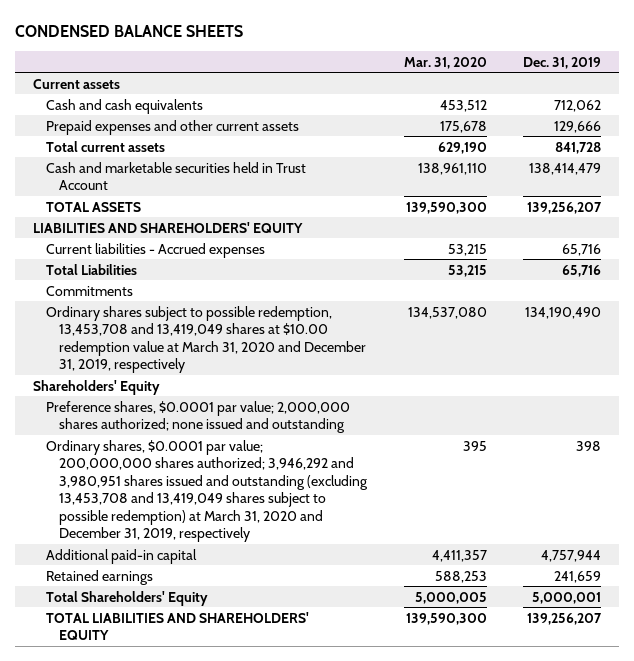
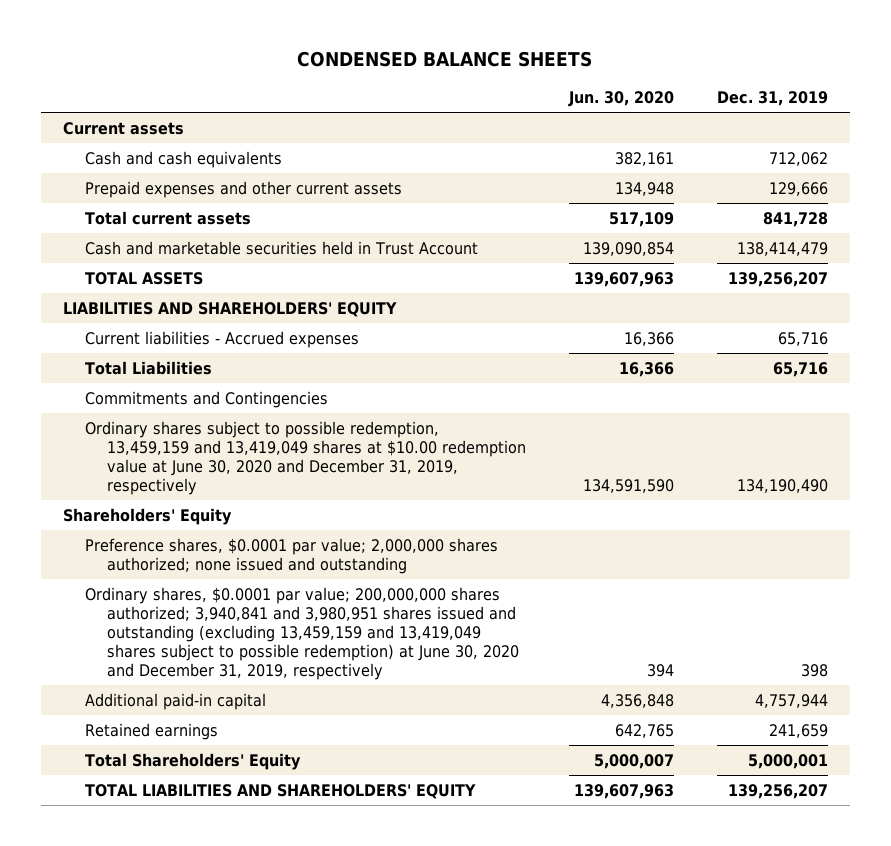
[403,56,487,69] Mar. 31, 2020 -> none
none -> [568,91,675,108] Jun. 30, 2020
[46,285,134,296] Commitments -> [84,390,328,408] Commitments and Contingencies
[46,305,367,374] Ordinary shares subject to possible redemption, 13,453,708 and 13,419,049 shares at $10.00 redemption value at March 31, 2020 and December 31, 2019, respectively -> [84,420,526,496] Ordinary shares subject to possible redemption, 13,459,159 and 13,419,049 shares at $10.00 redemption value at June 30, 2020 and December 31, 2019, respectively
[46,439,369,543] Ordinary shares, $0.0001 par value; 200,000,000 shares authorized; 3,946,292 and 3,980,951 shares issued and outstanding (excluding 13,453,708 and 13,419,049 shares subject to possible redemption) at March 31, 2020 and December 31, 2019, respectively -> [84,586,519,681] Ordinary shares, $0.0001 par value; 200,000,000 shares authorized; 3,940,841 and 3,980,951 shares issued and outstanding (excluding 13,459,159 and 13,419,049 shares subject to possible redemption) at June 30, 2020 and December 31, 2019, respectively

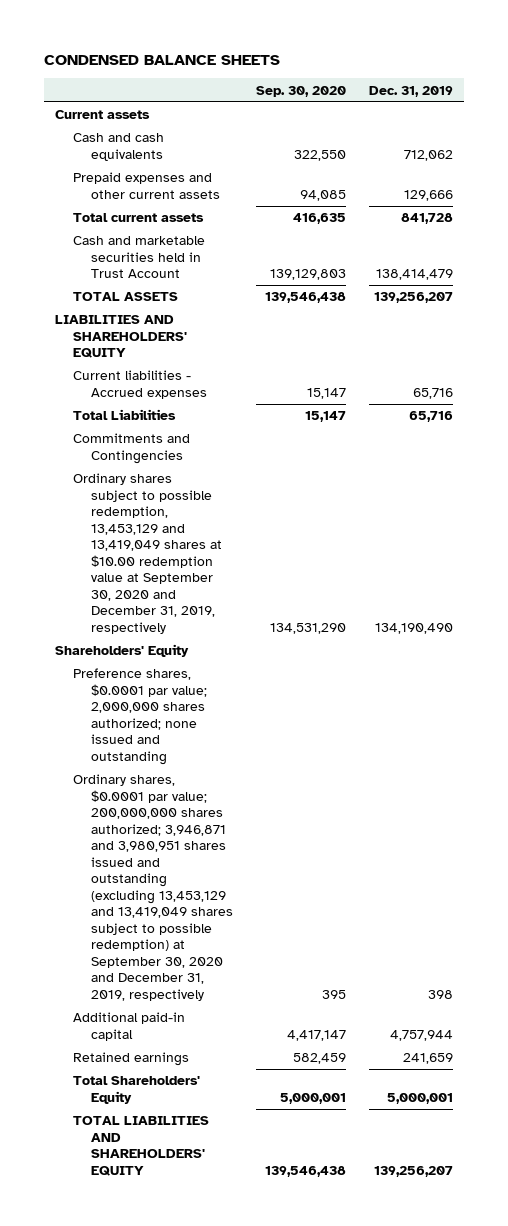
[568,91,675,108] Jun. 30, 2020 -> none
none -> [255,85,346,97] Sep. 30, 2020
[84,420,526,496] Ordinary shares subject to possible redemption, 13,459,159 and 13,419,049 shares at $10.00 redemption value at June 30, 2020 and December 31, 2019, respectively -> [73,473,222,634] Ordinary shares subject to possible redemption, 13,453,129 and 13,419,049 shares at $10.00 redemption value at September 30, 2020 and December 31, 2019, respectively
[84,586,519,681] Ordinary shares, $0.0001 par value; 200,000,000 shares authorized; 3,940,841 and 3,980,951 shares issued and outstanding (excluding 13,459,159 and 13,419,049 shares subject to possible redemption) at June 30, 2020 and December 31, 2019, respectively -> [73,774,233,1001] Ordinary shares, $0.0001 par value; 200,000,000 shares authorized; 3,946,871 and 3,980,951 shares issued and outstanding (excluding 13,453,129 and 13,419,049 shares subject to possible redemption) at September 30, 2020 and December 31, 2019, respectively

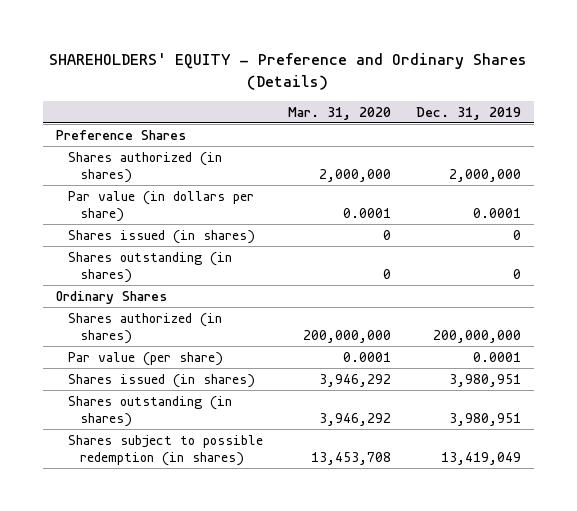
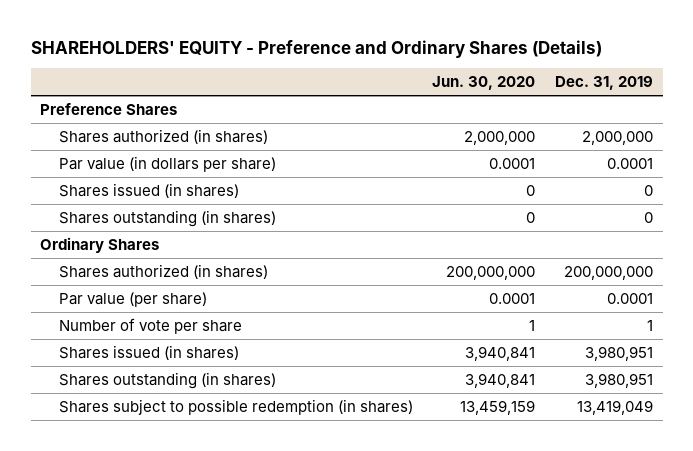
[287,106,391,120] Mar. 31, 2020 -> none
none -> [432,76,536,91] Jun. 30, 2020
none -> [58,317,242,334] Number of vote per share

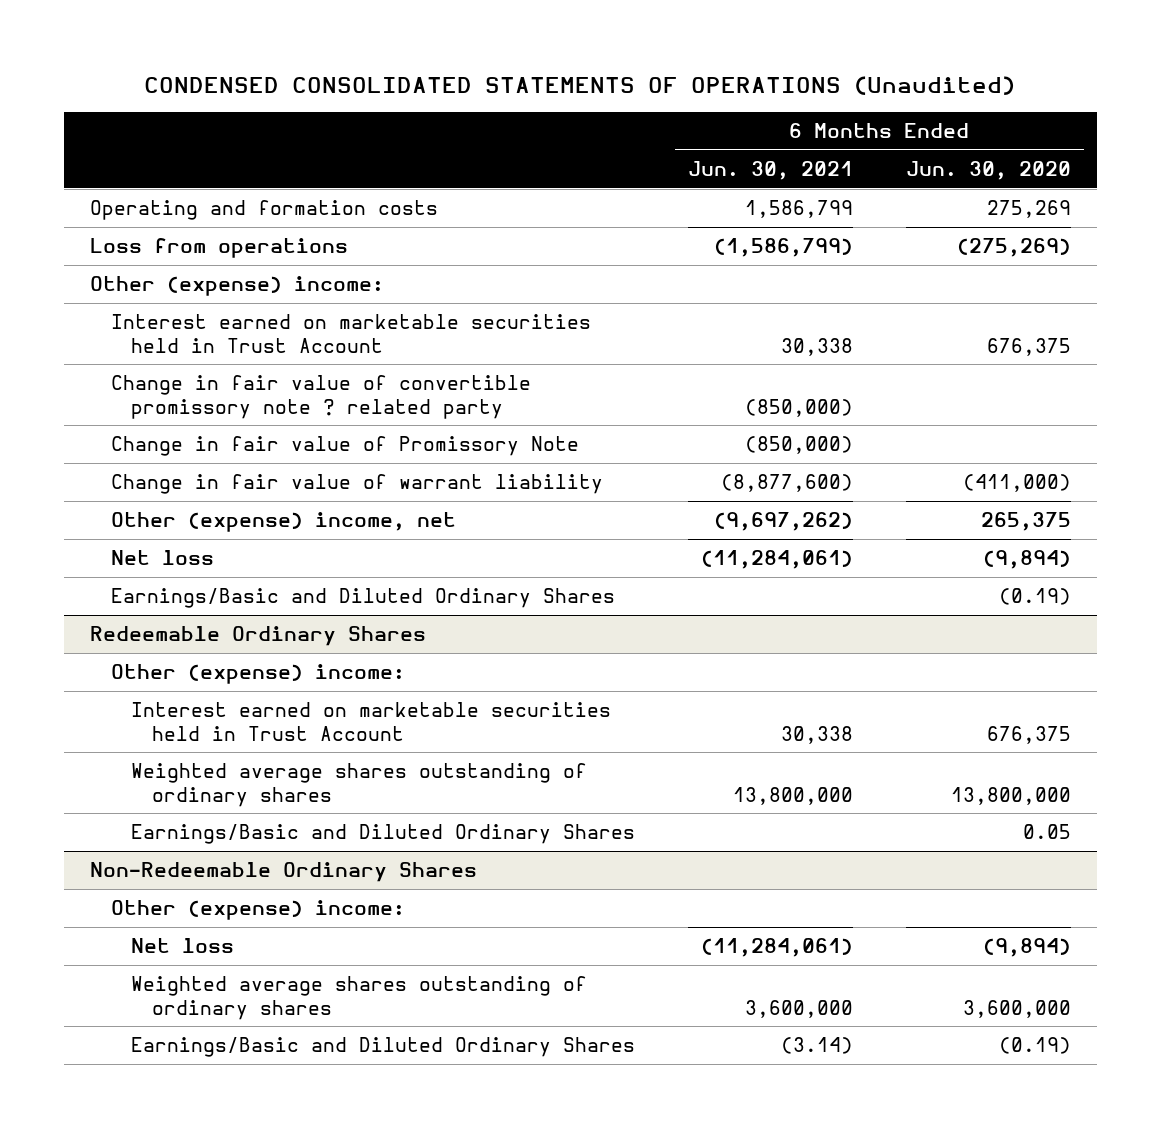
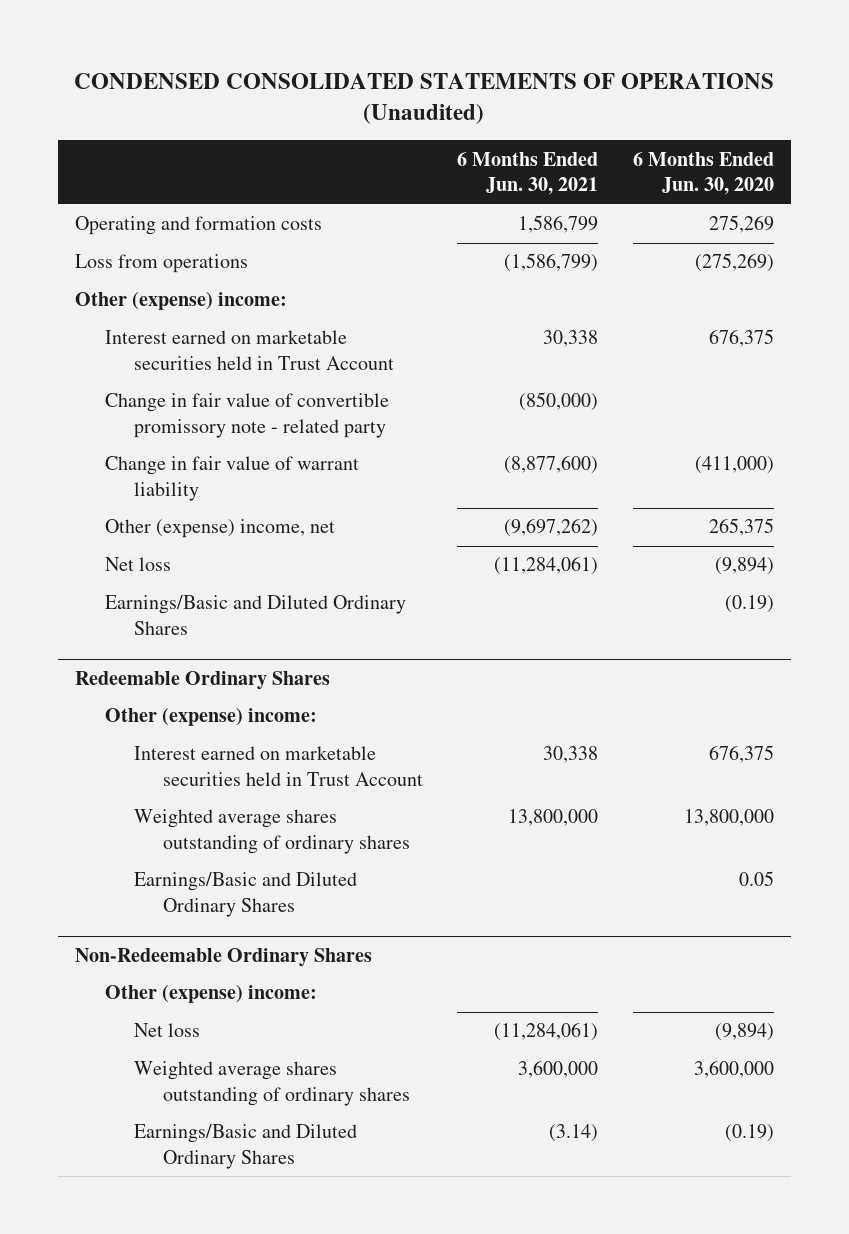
[110,436,579,457] Change in fair value of Promissory Note -> none
[110,375,531,419] Change in fair value of convertible promissory note ? related party -> [104,393,389,439] Change in fair value of convertible promissory note - related party

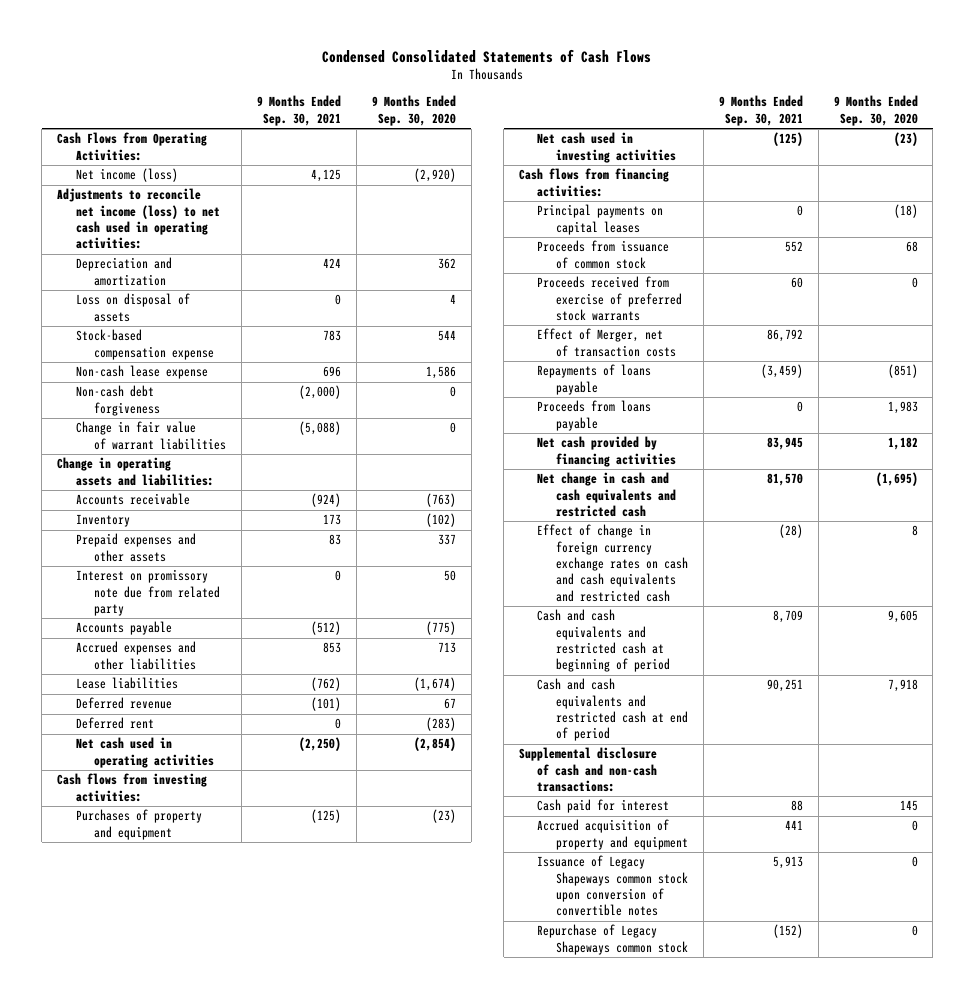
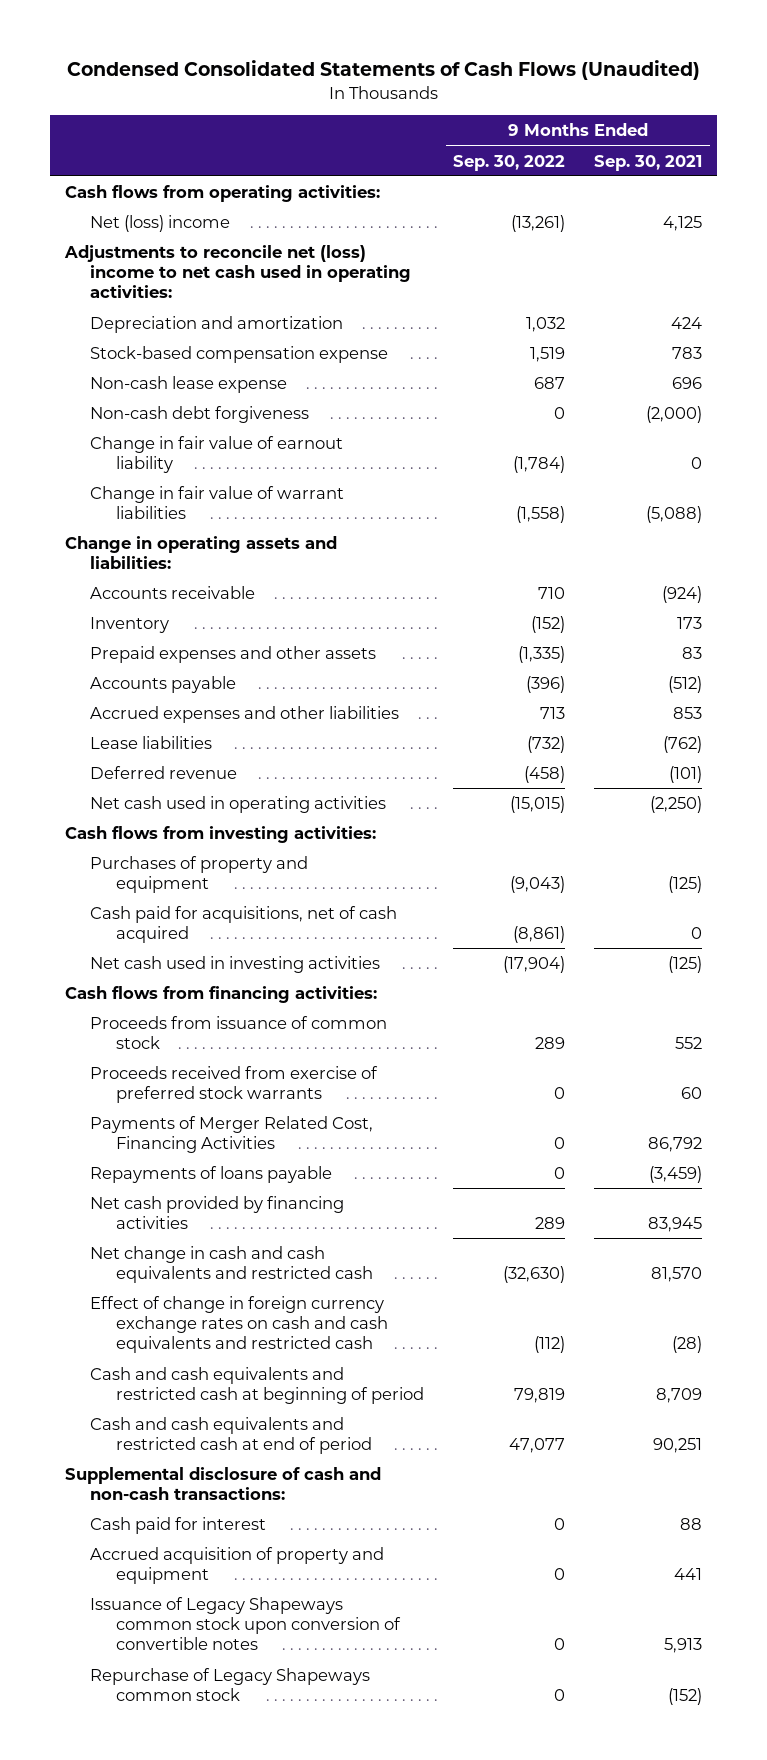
[322,48,652,63] Condensed Consolidated Statements of Cash Flows -> [66,60,700,81] Condensed Consolidated Statements of Cash Flows (Unaudited)
[371,95,456,126] 9 Months Ended Sep. 30, 2020 -> none
none -> [453,154,566,171] Sep. 30, 2022
[57,132,208,161] Cash Flows from Operating Activities: -> [64,184,380,202] Cash flows from operating activities:
[75,168,178,183] Net income (loss) -> [90,214,231,232] Net (loss) income
[57,188,220,250] Adjustments to reconcile net income (loss) to net cash used in operating activities: -> [63,244,412,299] Adjustments to reconcile net (loss) income to net cash used in operating activities:
[75,293,190,322] Loss on disposal of assets -> none
none -> [90,435,344,474] Change in fair value of earnout liability
[75,569,221,616] Interest on promissory note due from related party -> none
[75,717,154,730] Deferred rent -> none
none -> [90,905,398,944] Cash paid for acquisitions, net of cash acquired
[537,204,664,235] Principal payments on capital leases -> none
[537,328,676,357] Effect of Merger, net of transaction costs -> [90,1115,374,1154] Payments of Merger Related Cost, Financing Activities
[537,400,652,431] Proceeds from loans payable -> none

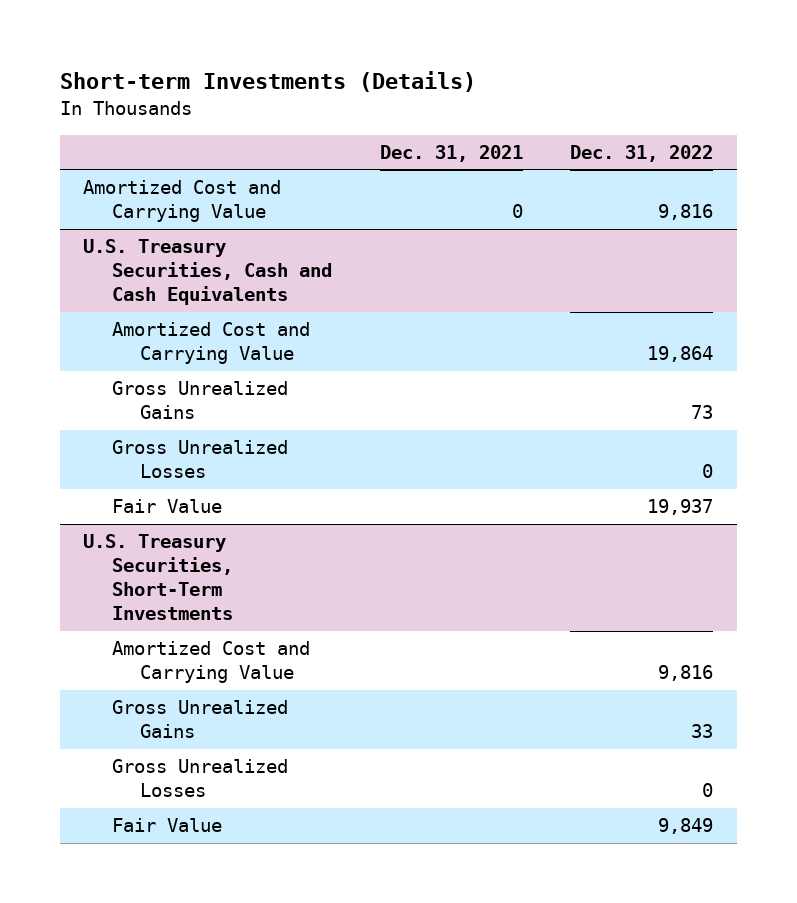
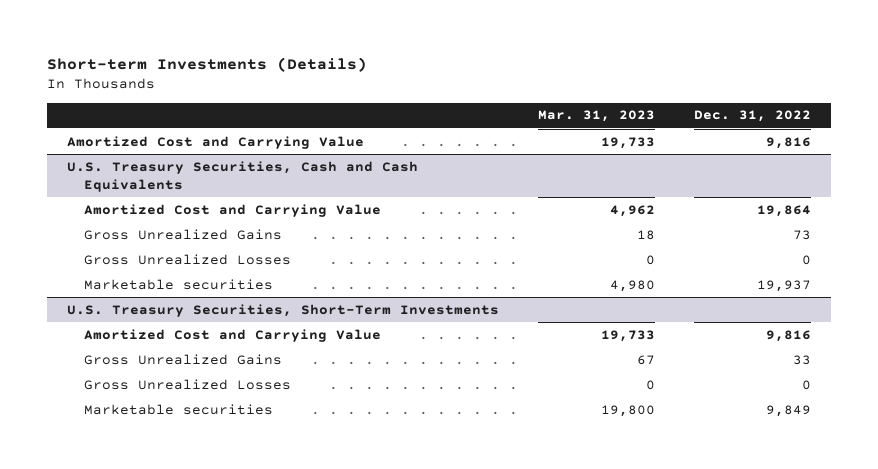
[379,144,523,162] Dec. 31, 2021 -> none
none -> [538,110,656,123] Mar. 31, 2023
[111,499,222,514] Fair Value -> [83,278,273,290] Marketable securities
[111,818,222,833] Fair Value -> [83,403,273,415] Marketable securities

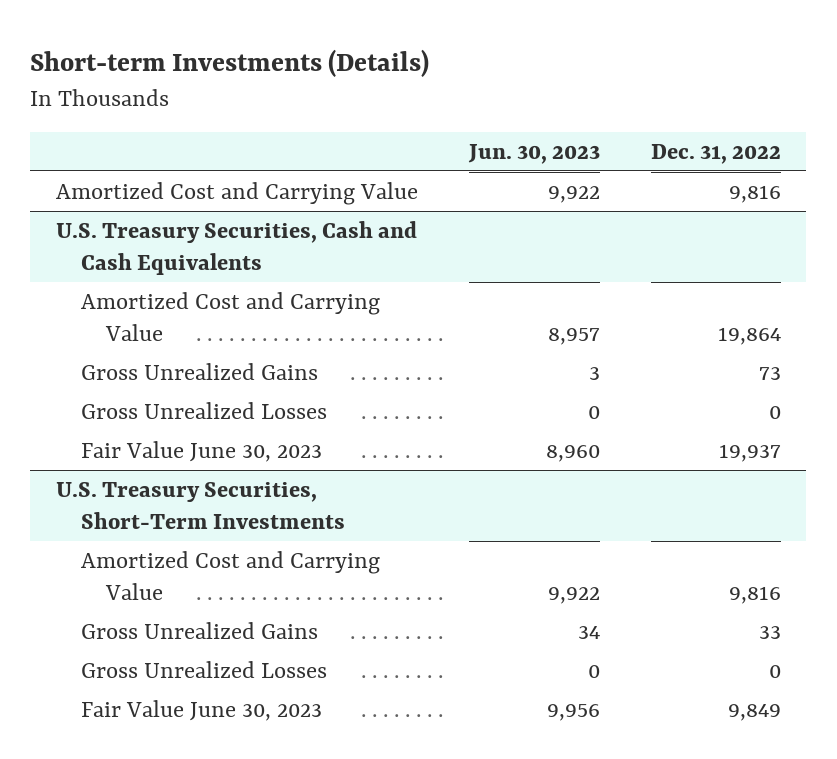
[538,110,656,123] Mar. 31, 2023 -> none
none -> [467,143,600,164] Jun. 30, 2023
[83,278,273,290] Marketable securities -> [80,441,322,463] Fair Value June 30, 2023
[83,403,273,415] Marketable securities -> [80,700,322,722] Fair Value June 30, 2023

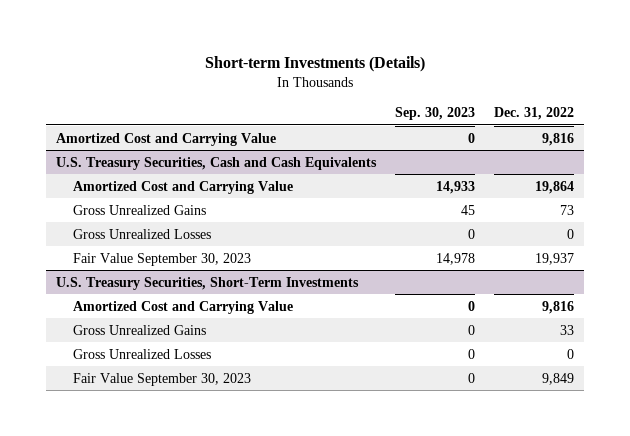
[467,143,600,164] Jun. 30, 2023 -> none
none -> [395,107,476,121] Sep. 30, 2023
[80,441,322,463] Fair Value June 30, 2023 -> [73,252,252,266] Fair Value September 30, 2023
[80,700,322,722] Fair Value June 30, 2023 -> [73,372,252,386] Fair Value September 30, 2023

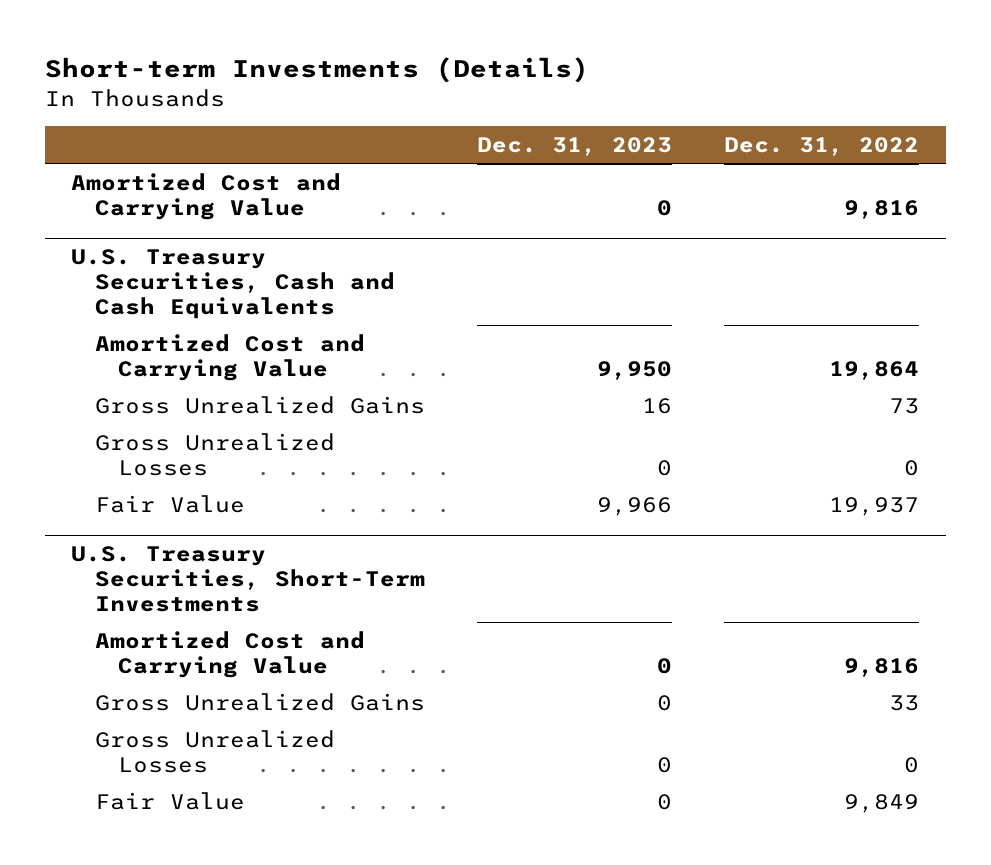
[395,107,476,121] Sep. 30, 2023 -> none
none -> [477,136,673,156] Dec. 31, 2023
[73,252,252,266] Fair Value September 30, 2023 -> [94,494,245,513] Fair Value
[73,372,252,386] Fair Value September 30, 2023 -> [94,791,245,810] Fair Value

